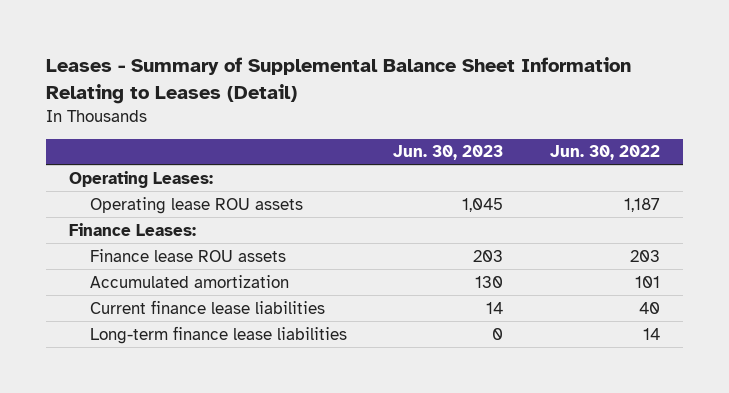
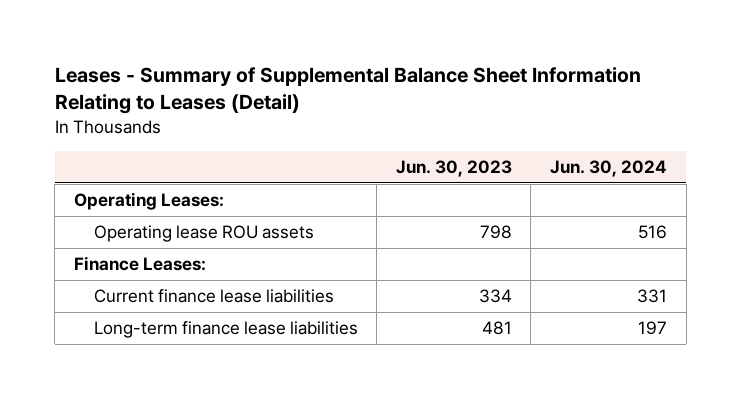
[549,145,660,161] Jun. 30, 2022 -> none
none -> [549,160,667,178] Jun. 30, 2024
[462,197,504,212] 1,045 -> [479,225,512,240] 798
[89,248,286,262] Finance lease ROU assets -> none
[89,274,289,288] Accumulated amortization -> none
[486,301,504,314] 14 -> [478,289,512,304] 334
[492,327,504,340] 0 -> [481,321,512,336] 481

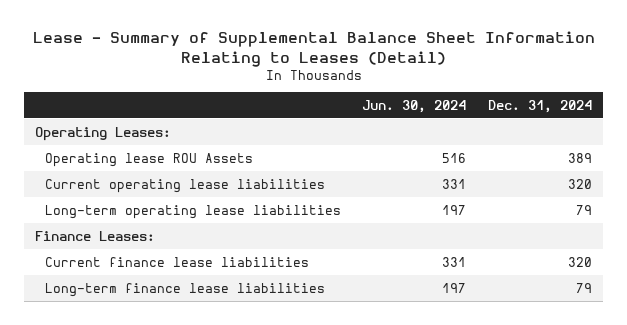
[54,67,641,115] Leases - Summary of Supplemental Balance Sheet Information Relating to Leases (Detail) -> [32,31,595,67] Lease - Summary of Supplemental Balance Sheet Information Relating to Leases (Detail)
[395,160,512,178] Jun. 30, 2023 -> none
none -> [488,99,593,113] Dec. 31, 2024
[93,225,314,243] Operating lease ROU assets -> [44,152,253,167] Operating lease ROU Assets
none -> [44,178,325,193] Current operating lease liabilities
none -> [44,204,341,219] Long-term operating lease liabilities

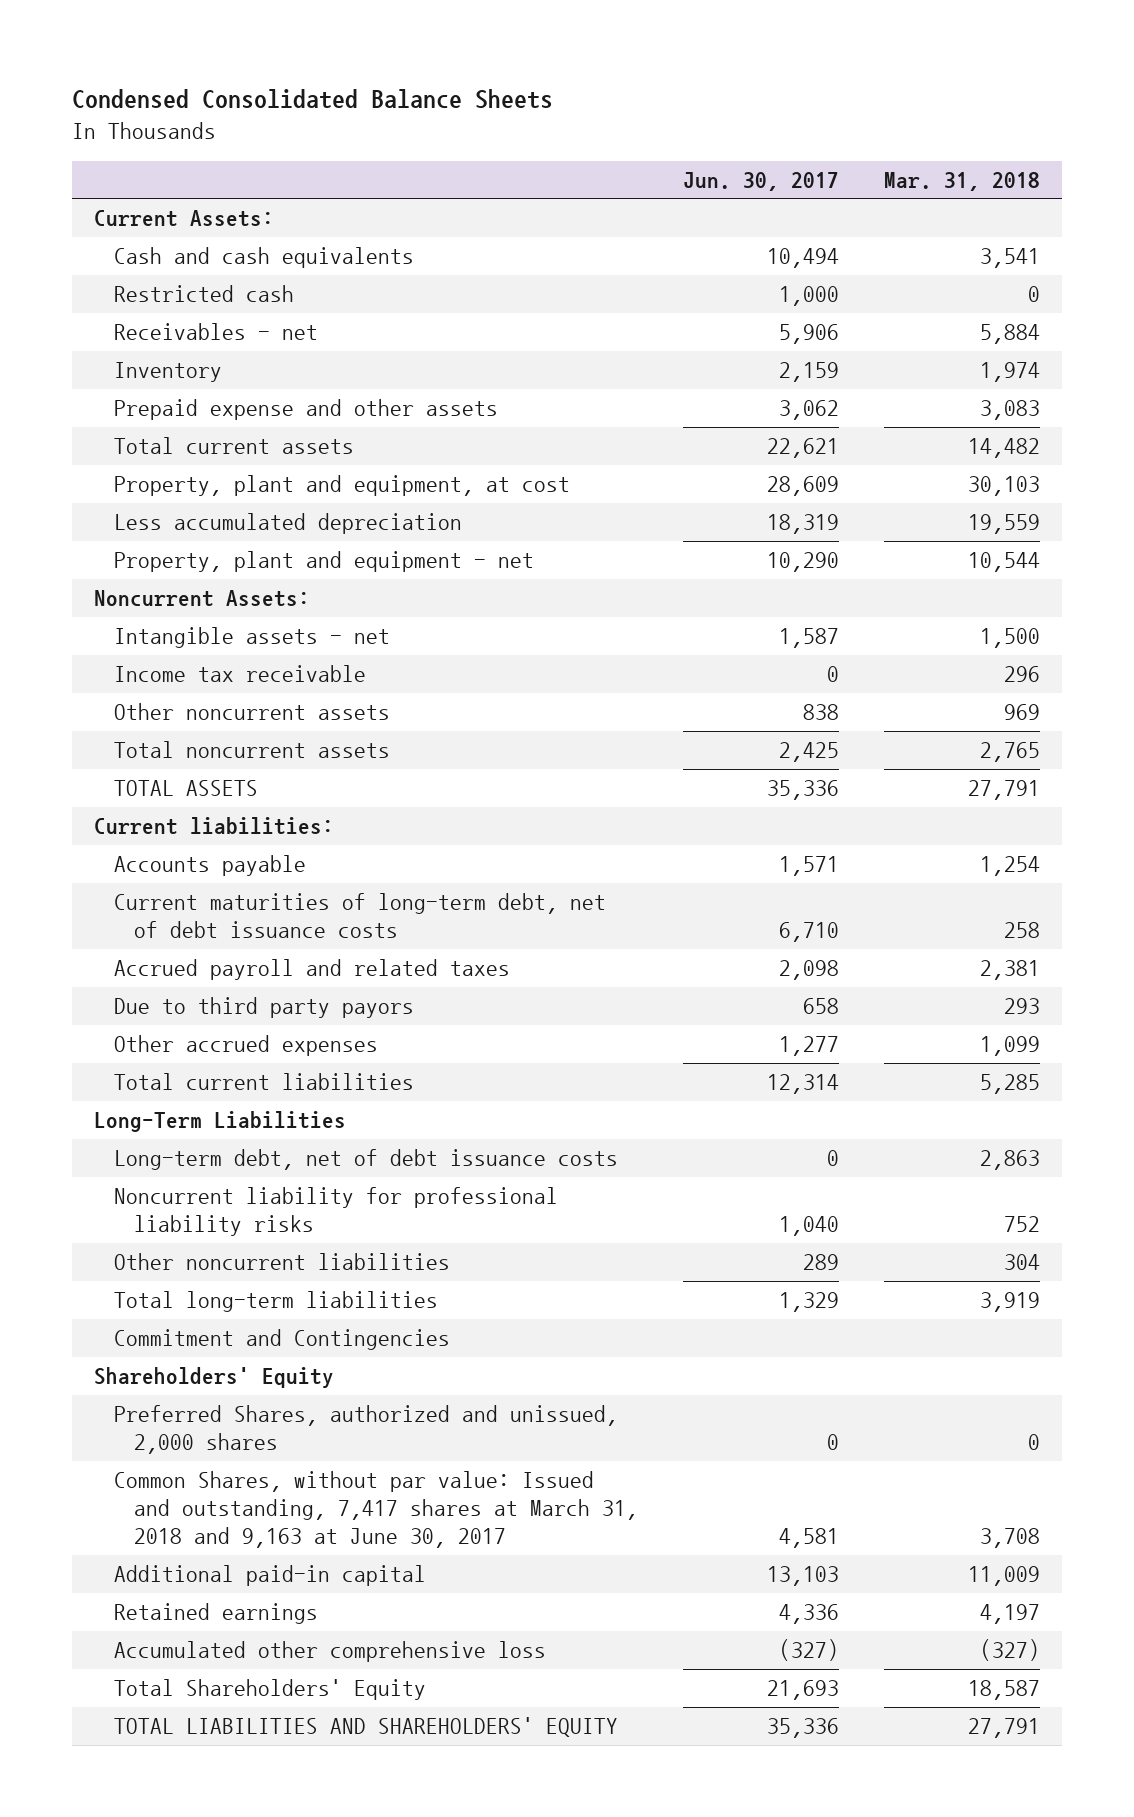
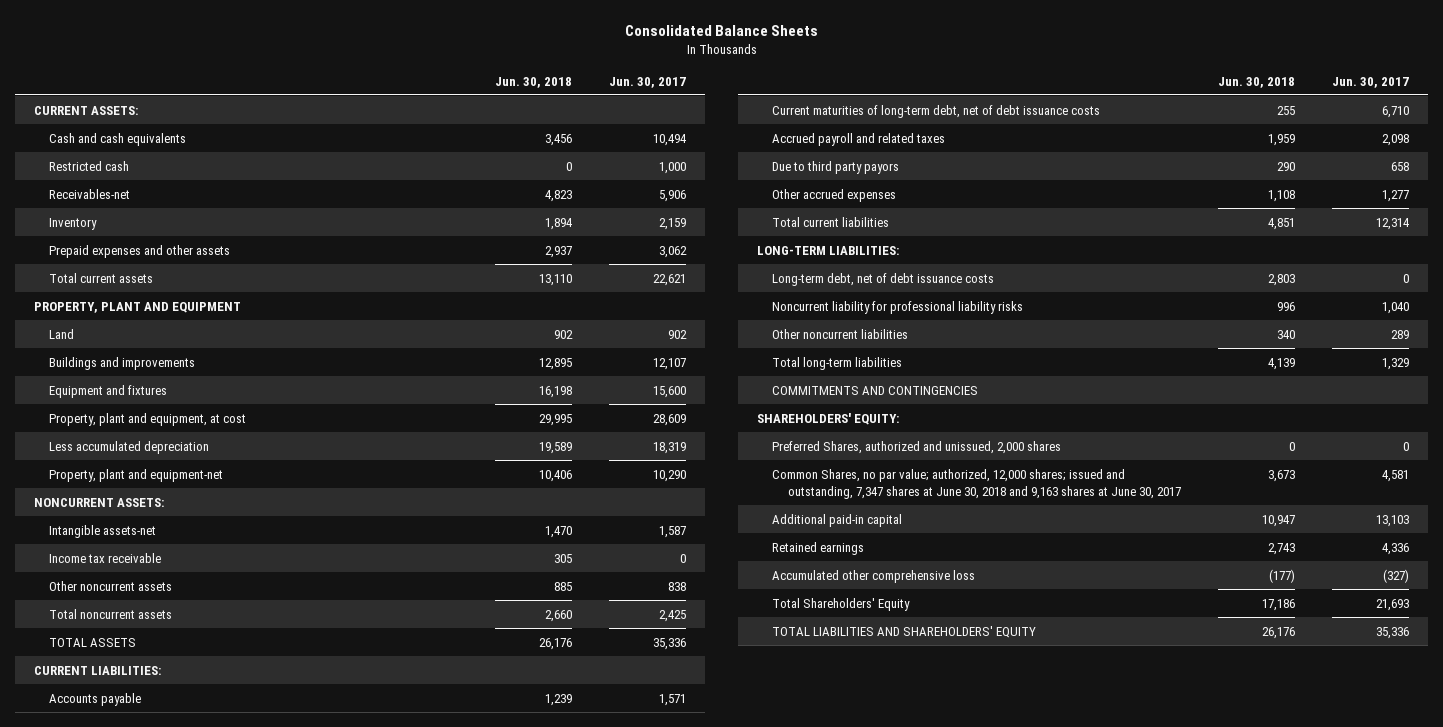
[71,89,553,110] Condensed Consolidated Balance Sheets -> [624,24,818,36] Consolidated Balance Sheets
[883,171,1040,191] Mar. 31, 2018 -> none
none -> [495,76,573,88] Jun. 30, 2018
[94,210,275,228] Current Assets: -> [34,105,139,115] CURRENT ASSETS:
[114,323,319,341] Receivables - net -> [49,188,131,199] Receivables-net
[114,399,499,421] Prepaid expense and other assets -> [49,244,231,258] Prepaid expenses and other assets
none -> [34,301,242,313] PROPERTY, PLANT AND EQUIPMENT
none -> [49,328,75,339] Land
none -> [49,356,196,370] Buildings and improvements
none -> [49,384,168,398] Equipment and fixtures
[114,551,535,573] Property, plant and equipment - net -> [49,468,224,482] Property, plant and equipment-net
[94,590,311,608] Noncurrent Assets: -> [34,497,165,507] NONCURRENT ASSETS:
[114,627,391,649] Intangible assets - net -> [49,524,157,538] Intangible assets-net
[94,817,335,836] Current liabilities: -> [34,665,162,675] CURRENT LIABILITIES:
[94,1111,347,1133] Long-Term Liabilities -> [756,245,899,255] LONG-TERM LIABILITIES:
[114,1329,451,1351] Commitment and Contingencies -> [772,385,979,395] COMMITMENTS AND CONTINGENCIES
[94,1367,335,1389] Shareholders' Equity -> [756,412,899,425] SHAREHOLDERS' EQUITY:
[114,1471,639,1549] Common Shares, without par value: Issued and outstanding, 7,417 shares at March 31, 2018 and 9,163 at June 30, 2017 -> [772,468,1181,499] Common Shares, no par value; authorized, 12,000 shares; issued and outstanding, 7,347 shares at June 30, 2018 and 9,163 shares at June 30, 2017

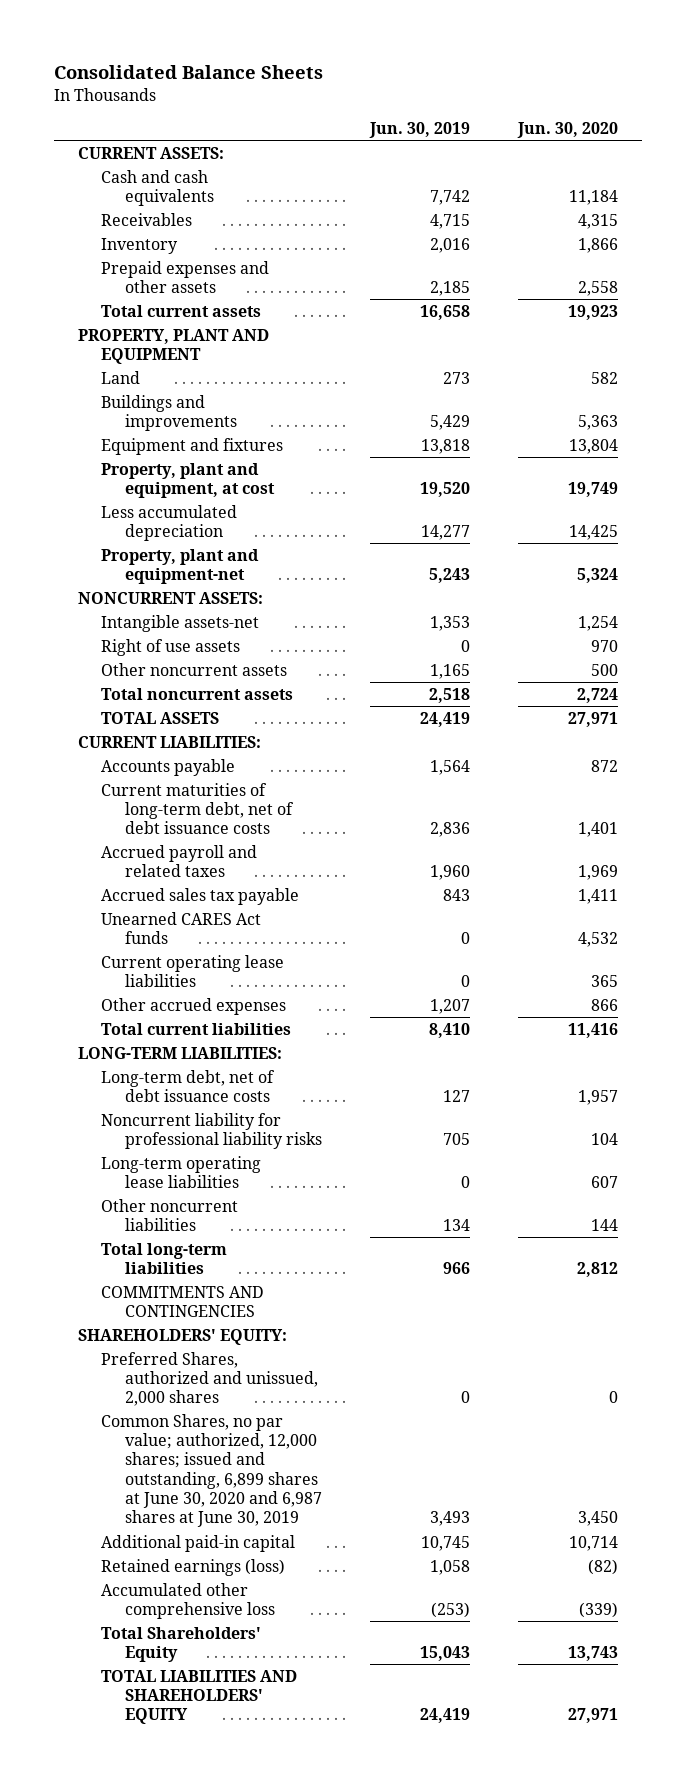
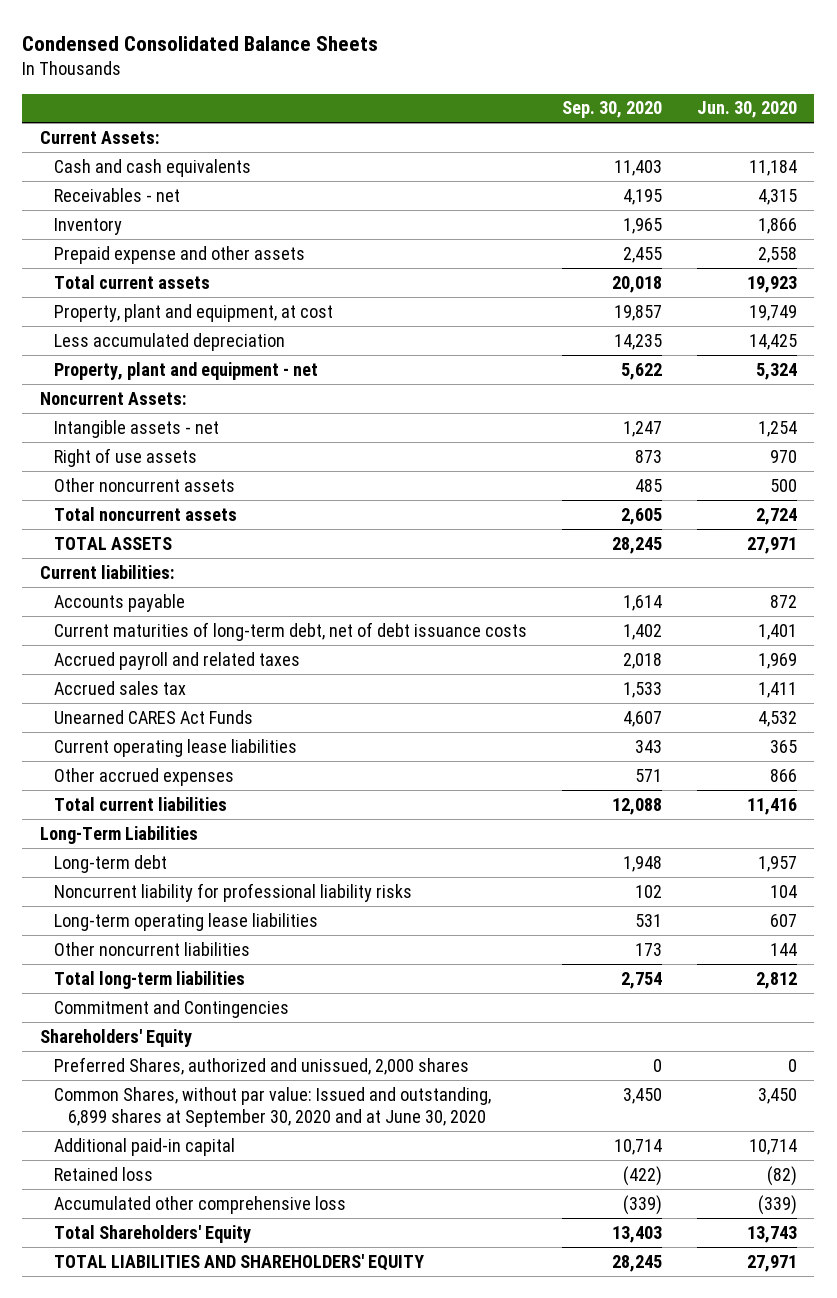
[53,64,323,79] Consolidated Balance Sheets -> [22,35,379,51] Condensed Consolidated Balance Sheets
[368,122,470,139] Jun. 30, 2019 -> none
none -> [561,101,662,119] Sep. 30, 2020
[77,146,224,159] CURRENT ASSETS: -> [39,130,159,144] Current Assets:
[101,212,193,226] Receivables -> [54,187,181,202] Receivables - net
[101,260,270,294] Prepaid expenses and other assets -> [54,245,306,264] Prepaid expense and other assets
[77,328,269,365] PROPERTY, PLANT AND EQUIPMENT -> none
[101,370,141,384] Land -> none
[101,394,237,432] Buildings and improvements -> none
[101,437,284,455] Equipment and fixtures -> none
[101,548,260,585] Property, plant and equipment-net -> [54,361,319,380] Property, plant and equipment - net
[77,591,263,604] NONCURRENT ASSETS: -> [39,391,186,405] Noncurrent Assets:
[101,614,260,632] Intangible assets-net -> [54,419,220,438] Intangible assets - net
[77,735,261,748] CURRENT LIABILITIES: -> [39,564,174,579] Current liabilities:
[101,887,300,905] Accrued sales tax payable -> [54,680,187,695] Accrued sales tax
[101,911,262,945] Unearned CARES Act funds -> [54,709,254,724] Unearned CARES Act Funds
[77,1046,282,1059] LONG-TERM LIABILITIES: -> [39,825,198,844] Long-Term Liabilities
[101,1069,276,1103] Long-term debt, net of debt issuance costs -> [54,854,168,873] Long-term debt
[101,1285,265,1318] COMMITMENTS AND CONTINGENCIES -> [54,999,290,1018] Commitment and Contingencies
[77,1328,287,1345] SHAREHOLDERS' EQUITY: -> [39,1028,192,1047] Shareholders' Equity
[101,1413,322,1528] Common Shares, no par value; authorized, 12,000 shares; issued and outstanding, 6,899 shares at June 30, 2020 and 6,987 shares at June 30, 2019 -> [54,1086,492,1128] Common Shares, without par value: Issued and outstanding, 6,899 shares at September 30, 2020 and at June 30, 2020
[101,1558,286,1576] Retained earnings (loss) -> [54,1166,154,1181] Retained loss

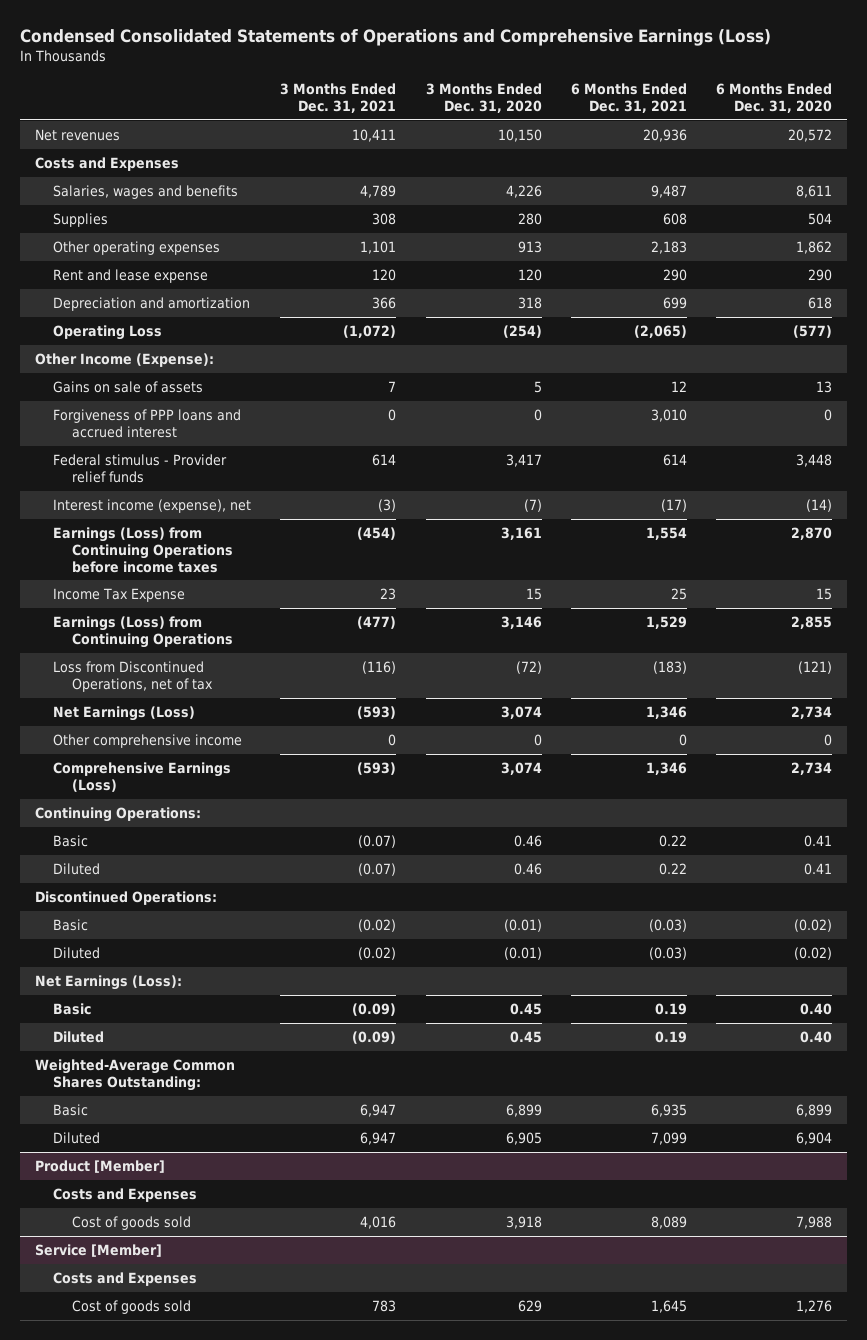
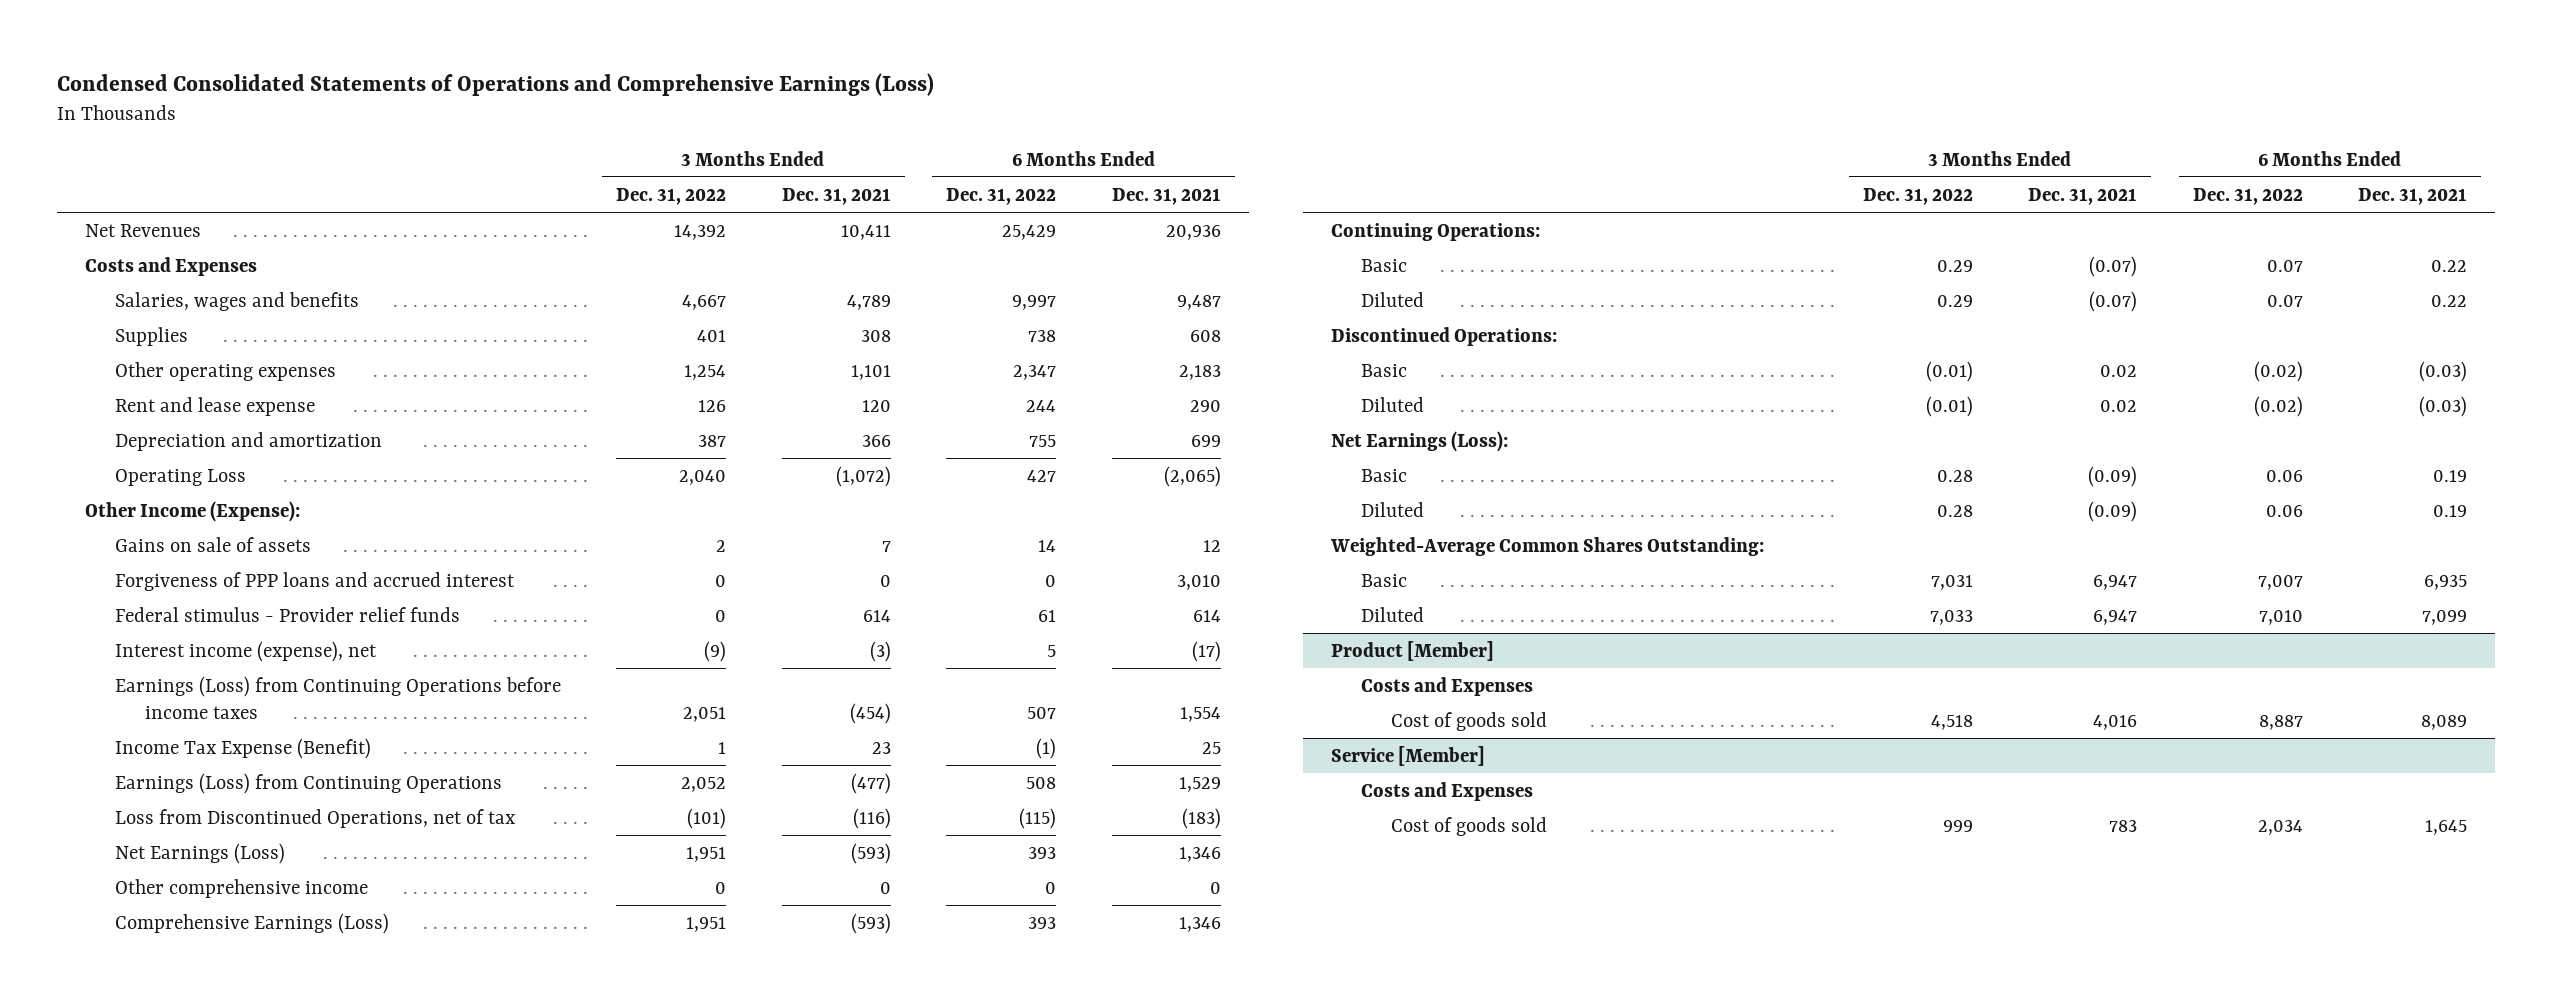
[425,83,542,114] 3 Months Ended Dec. 31, 2020 -> none
[716,83,833,114] 6 Months Ended Dec. 31, 2020 -> none
none -> [616,187,727,205] Dec. 31, 2022
none -> [946,187,1057,205] Dec. 31, 2022
[34,128,120,141] Net revenues -> [84,223,201,237] Net Revenues
[53,587,186,602] Income Tax Expense -> [114,737,371,759] Income Tax Expense (Benefit)
[358,918,397,932] (0.02) -> [2100,364,2138,377] 0.02
[358,946,397,960] (0.02) -> [2100,399,2138,412] 0.02

